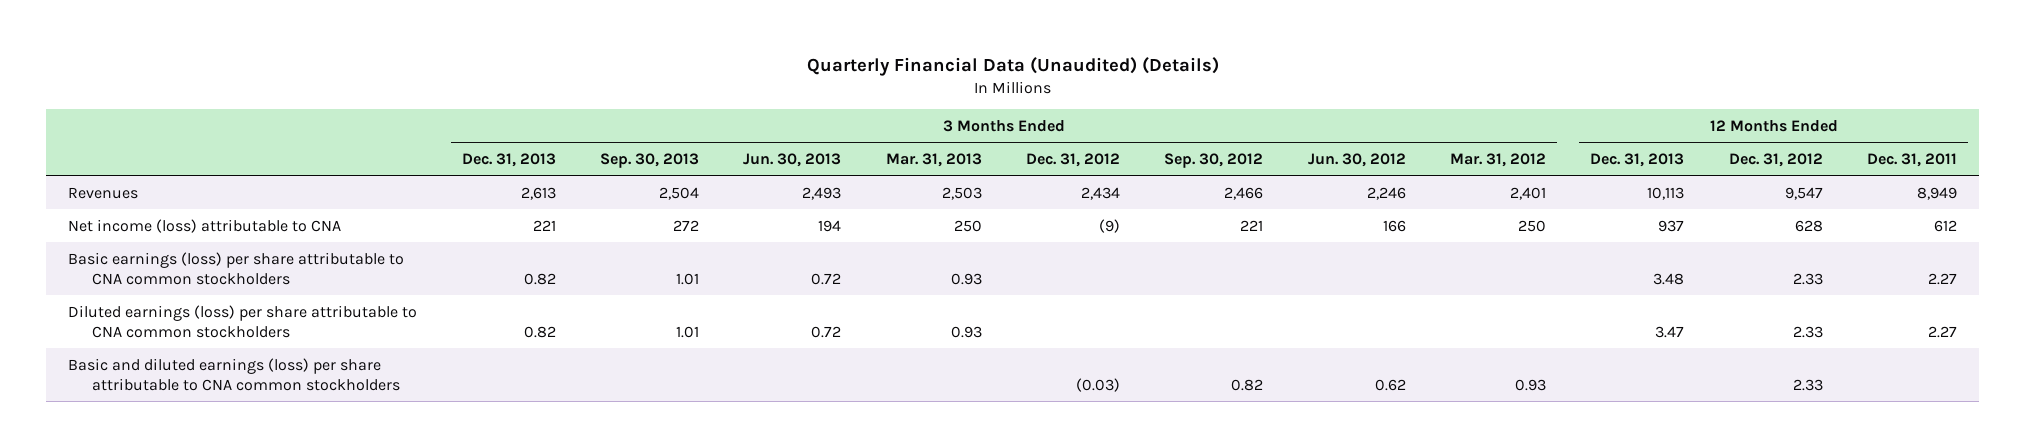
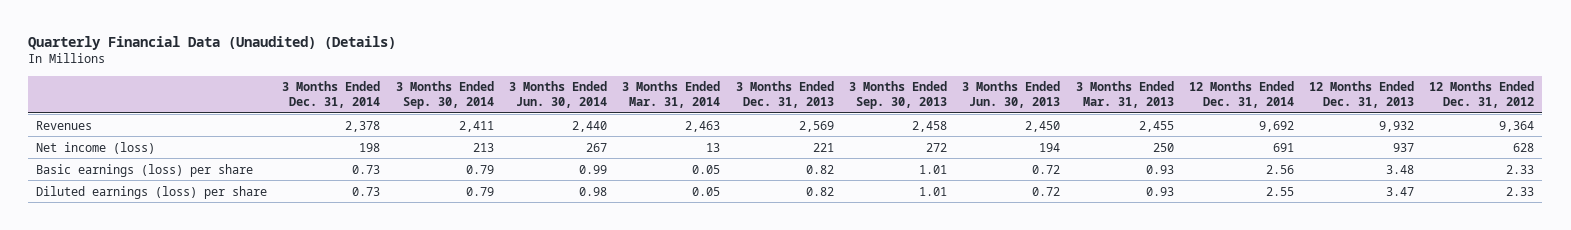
[1026,152,1121,167] Dec. 31, 2012 -> none
[1164,152,1264,168] Sep. 30, 2012 -> none
[1307,152,1406,167] Jun. 30, 2012 -> none
[1450,152,1547,167] Mar. 31, 2012 -> none
[1867,152,1958,167] Dec. 31, 2011 -> none
none -> [282,81,381,108] 3 Months Ended Dec. 31, 2014
none -> [395,81,494,109] 3 Months Ended Sep. 30, 2014
none -> [509,81,608,108] 3 Months Ended Jun. 30, 2014
none -> [622,81,721,108] 3 Months Ended Mar. 31, 2014
none -> [1188,81,1294,108] 12 Months Ended Dec. 31, 2014
[68,357,401,391] Basic and diluted earnings (loss) per share attributable to CNA common stockholders -> none
[520,186,556,200] 2,613 -> [798,120,834,132] 2,569
[659,186,700,200] 2,504 -> [911,120,947,132] 2,458
[802,186,842,200] 2,493 -> [1025,120,1061,132] 2,450
[941,186,982,200] 2,503 -> [1138,120,1174,132] 2,455
[1647,186,1685,200] 10,113 -> [1379,120,1415,132] 9,932
[1784,186,1823,200] 9,547 -> [1499,120,1535,132] 9,364
[68,218,342,233] Net income (loss) attributable to CNA -> [36,141,156,154] Net income (loss)
[68,251,405,285] Basic earnings (loss) per share attributable to CNA common stockholders -> [36,163,254,177] Basic earnings (loss) per share
[68,304,418,338] Diluted earnings (loss) per share attributable to CNA common stockholders -> [36,185,268,199] Diluted earnings (loss) per share

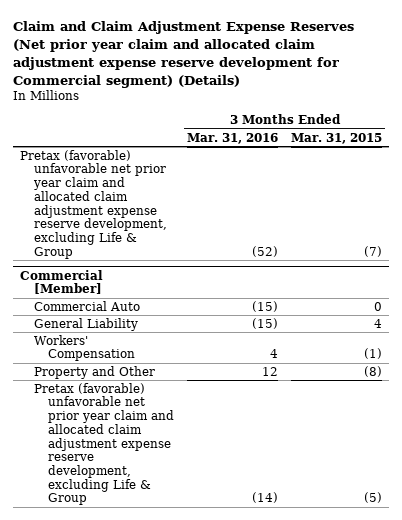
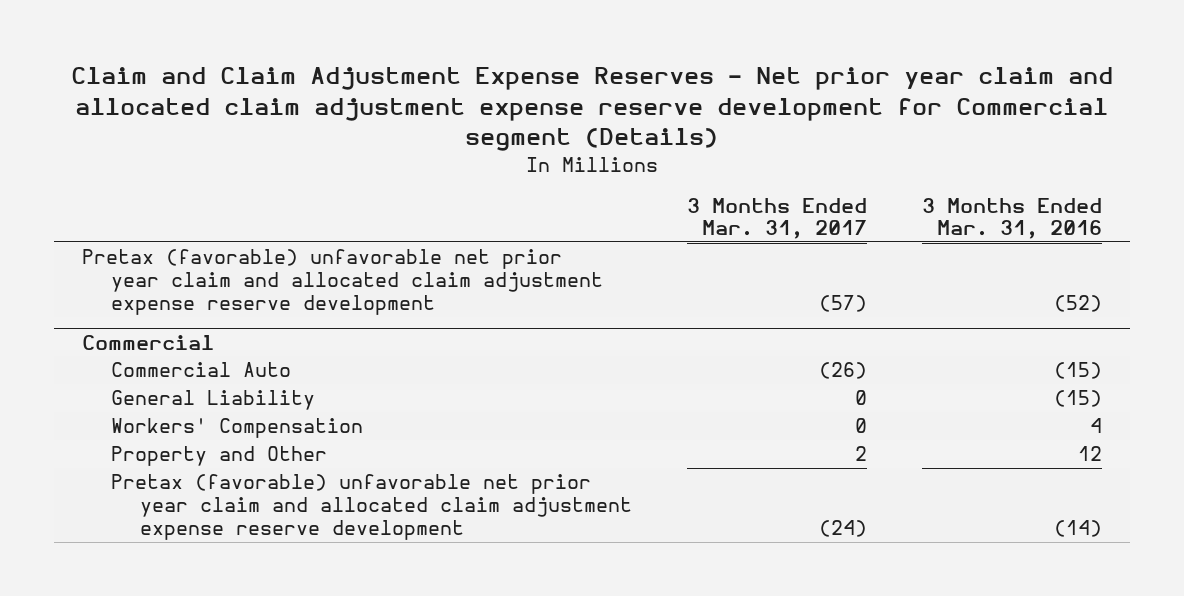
[13,21,355,88] Claim and Claim Adjustment Expense Reserves (Net prior year claim and allocated claim adjustment expense reserve development for Commercial segment) (Details) -> [70,67,1113,152] Claim and Claim Adjustment Expense Reserves - Net prior year claim and allocated claim adjustment expense reserve development for Commercial segment (Details)
[291,132,383,144] Mar. 31, 2015 -> none
none -> [686,197,867,240] 3 Months Ended Mar. 31, 2017
[19,149,168,259] Pretax (favorable) unfavorable net prior year claim and allocated claim adjustment expense reserve development, excluding Life & Group -> [81,249,603,316] Pretax (favorable) unfavorable net prior year claim and allocated claim adjustment expense reserve development
[19,269,103,295] Commercial [Member] -> [81,334,214,350] Commercial
[34,382,175,506] Pretax (favorable) unfavorable net prior year claim and allocated claim adjustment expense reserve development, excluding Life & Group -> [110,474,632,541] Pretax (favorable) unfavorable net prior year claim and allocated claim adjustment expense reserve development

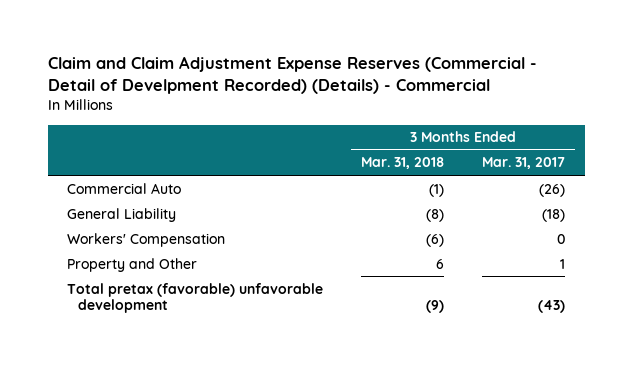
[70,67,1113,152] Claim and Claim Adjustment Expense Reserves - Net prior year claim and allocated claim adjustment expense reserve development for Commercial segment (Details) -> [47,56,537,95] Claim and Claim Adjustment Expense Reserves (Commercial - Detail of Develpment Recorded) (Details) - Commercial
[922,197,1103,240] 3 Months Ended Mar. 31, 2016 -> none
none -> [361,157,445,170] Mar. 31, 2018
[81,249,603,316] Pretax (favorable) unfavorable net prior year claim and allocated claim adjustment expense reserve development -> none
[81,334,214,350] Commercial -> none
[854,390,867,406] 0 -> [542,208,566,222] (18)
[854,446,867,462] 2 -> [560,258,566,269] 1
[110,474,632,541] Pretax (favorable) unfavorable net prior year claim and allocated claim adjustment expense reserve development -> [66,282,323,314] Total pretax (favorable) unfavorable development
[818,520,867,538] (24) -> [538,300,566,314] (43)

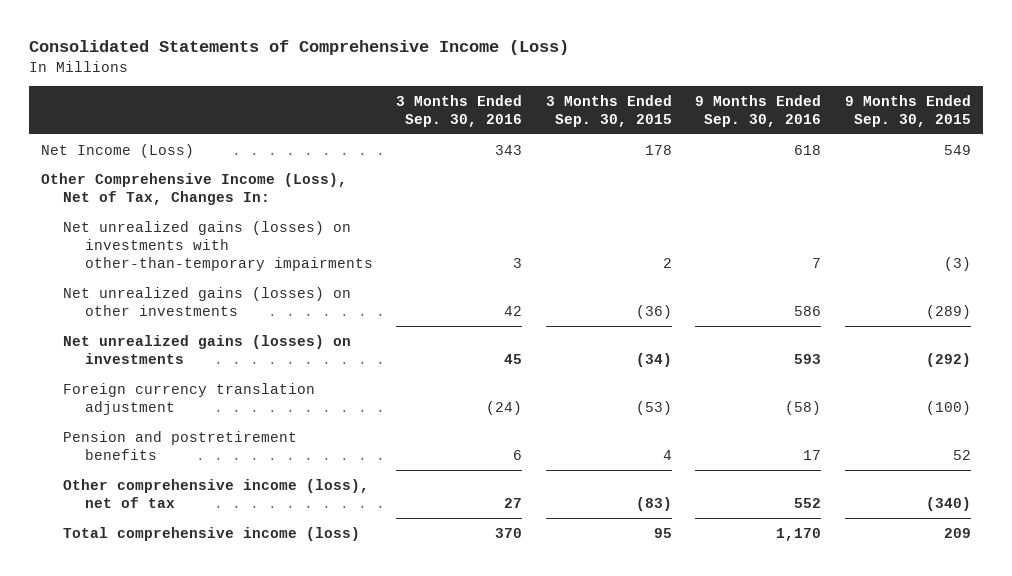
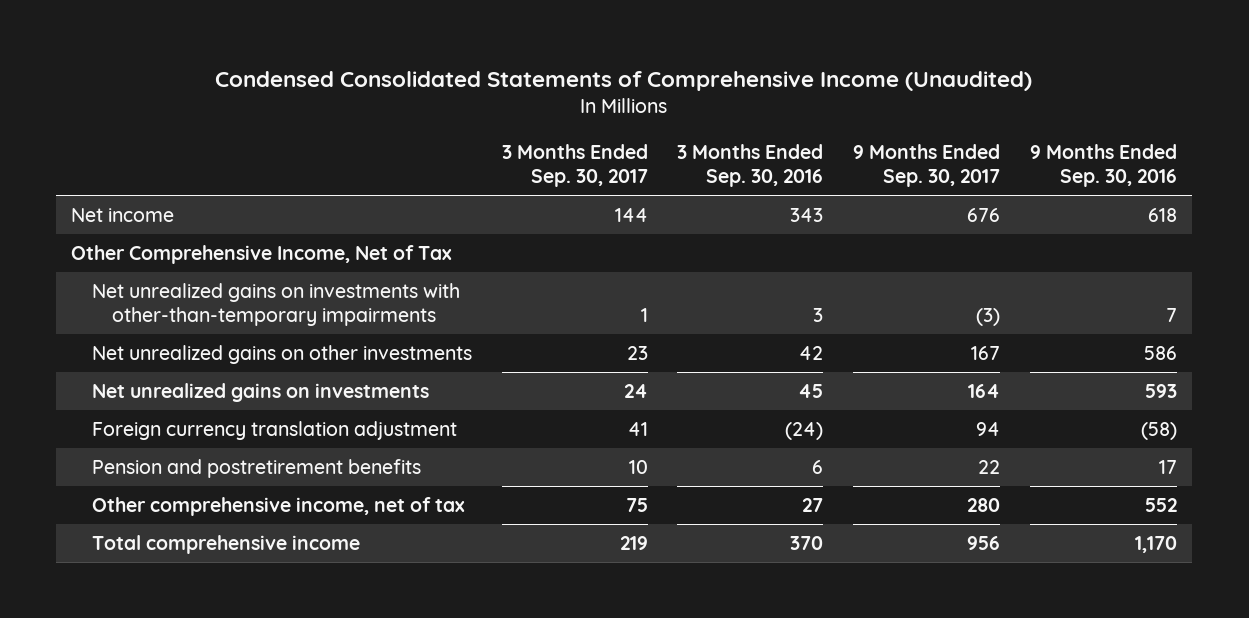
[28,39,569,55] Consolidated Statements of Comprehensive Income (Loss) -> [215,70,1033,91] Condensed Consolidated Statements of Comprehensive Income (Unaudited)
[545,94,672,127] 3 Months Ended Sep. 30, 2015 -> none
[844,94,971,127] 9 Months Ended Sep. 30, 2015 -> none
none -> [501,143,648,188] 3 Months Ended Sep. 30, 2017
none -> [853,143,1001,188] 9 Months Ended Sep. 30, 2017
[40,143,194,158] Net Income (Loss) -> [71,207,175,222] Net income
[40,172,347,205] Other Comprehensive Income (Loss), Net of Tax, Changes In: -> [71,244,453,264] Other Comprehensive Income, Net of Tax
[62,220,373,272] Net unrealized gains (losses) on investments with other-than-temporary impairments -> [91,282,460,327] Net unrealized gains on investments with other-than-temporary impairments
[62,286,351,316] Net unrealized gains (losses) on other investments -> [91,344,472,364] Net unrealized gains on other investments
[62,334,351,364] Net unrealized gains (losses) on investments -> [91,382,429,402] Net unrealized gains on investments
[62,478,369,508] Other comprehensive income (loss), net of tax -> [91,496,465,516] Other comprehensive income, net of tax
[62,526,360,541] Total comprehensive income (loss) -> [91,534,360,554] Total comprehensive income

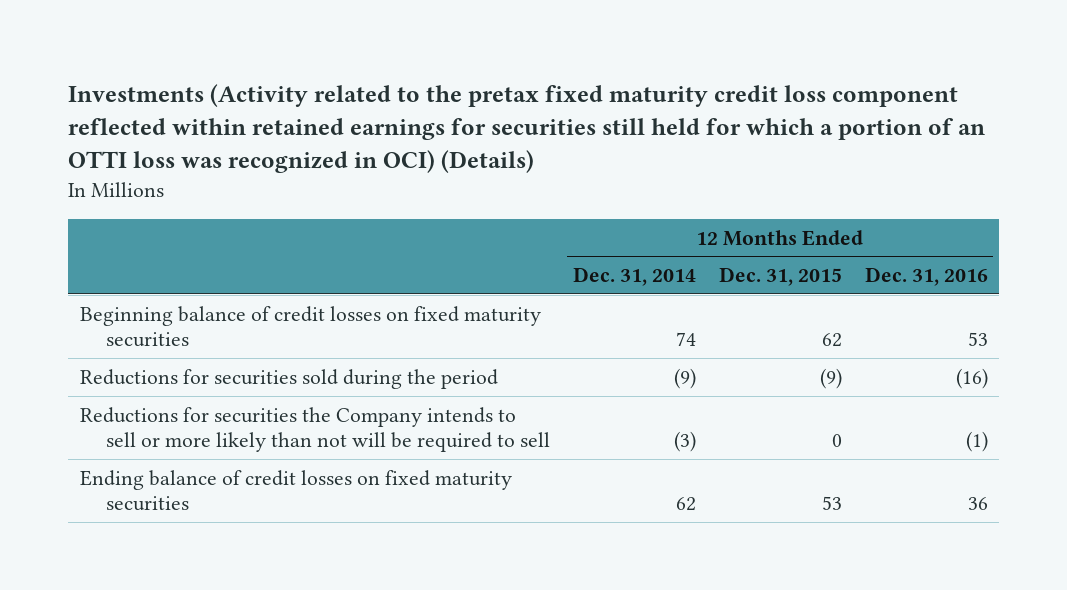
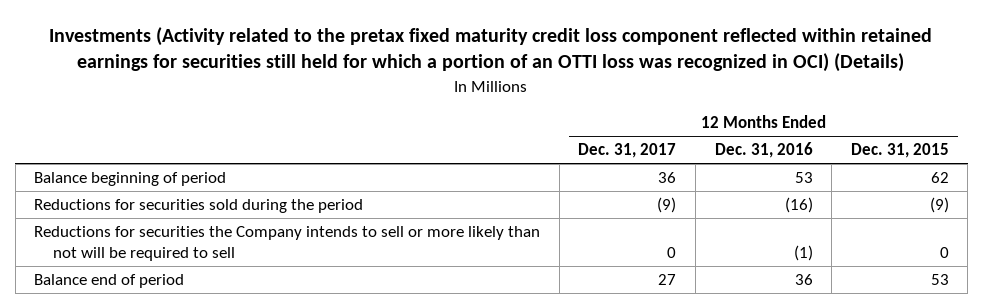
[572,267,696,287] Dec. 31, 2014 -> none
none -> [578,143,677,159] Dec. 31, 2017
[79,305,541,348] Beginning balance of credit losses on fixed maturity securities -> [34,172,227,187] Balance beginning of period
[79,469,512,512] Ending balance of credit losses on fixed maturity securities -> [34,274,185,289] Balance end of period

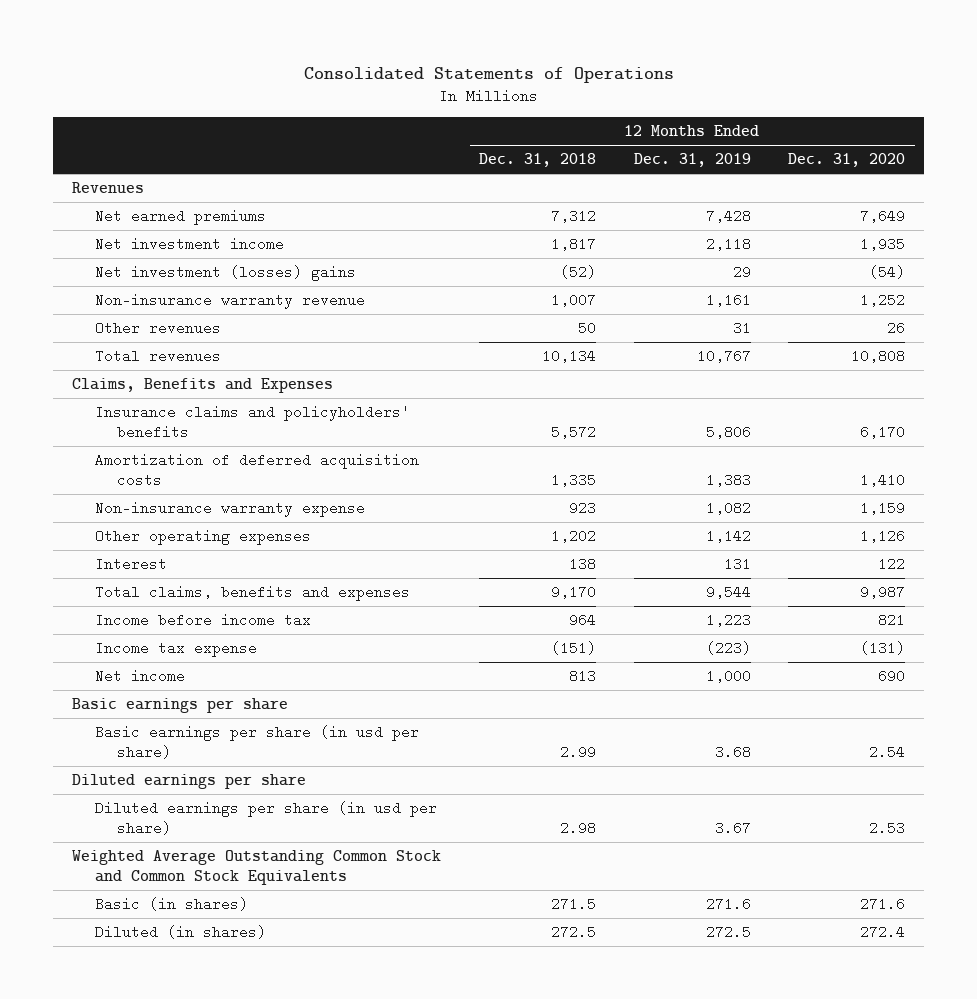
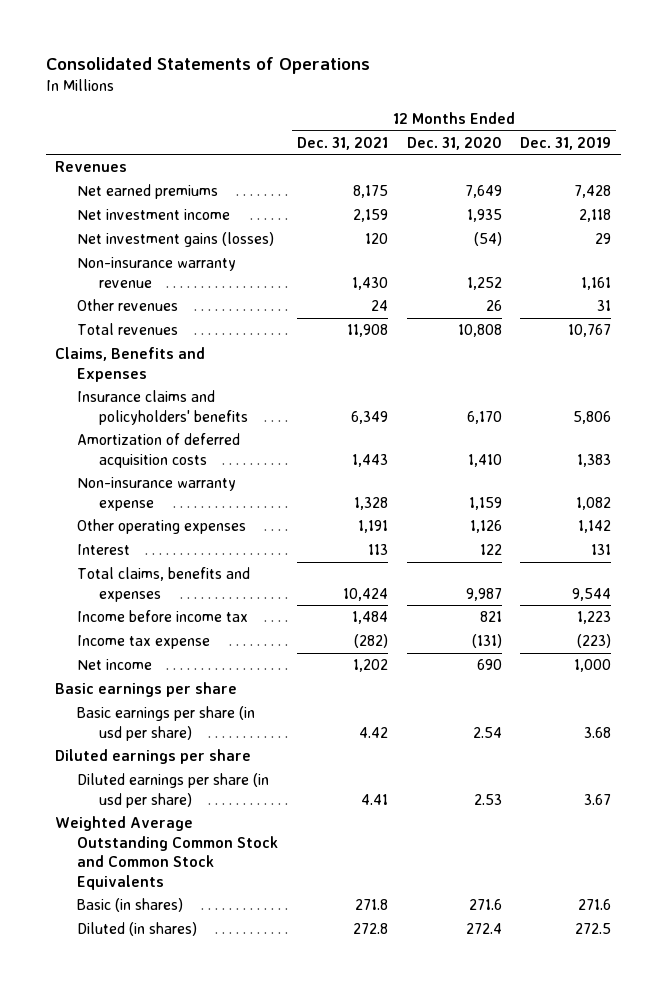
[478,153,596,168] Dec. 31, 2018 -> none
none -> [297,136,389,150] Dec. 31, 2021
[94,265,356,282] Net investment (losses) gains -> [77,232,275,248] Net investment gains (losses)

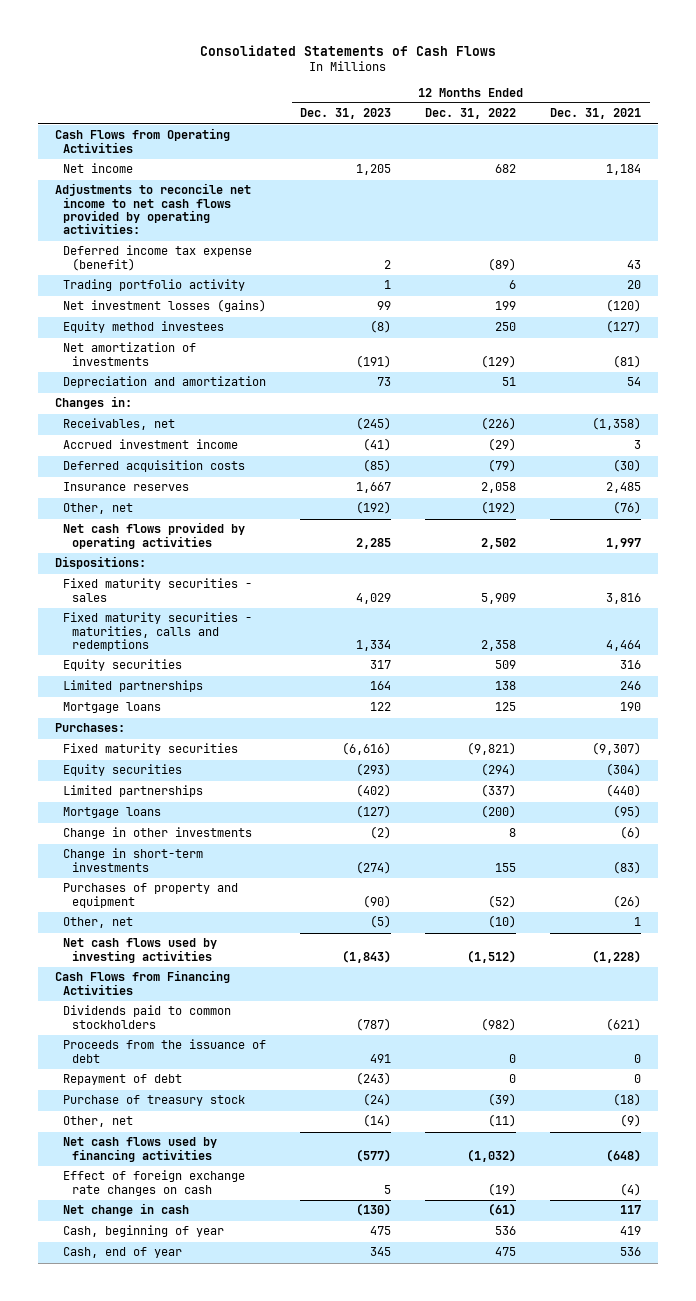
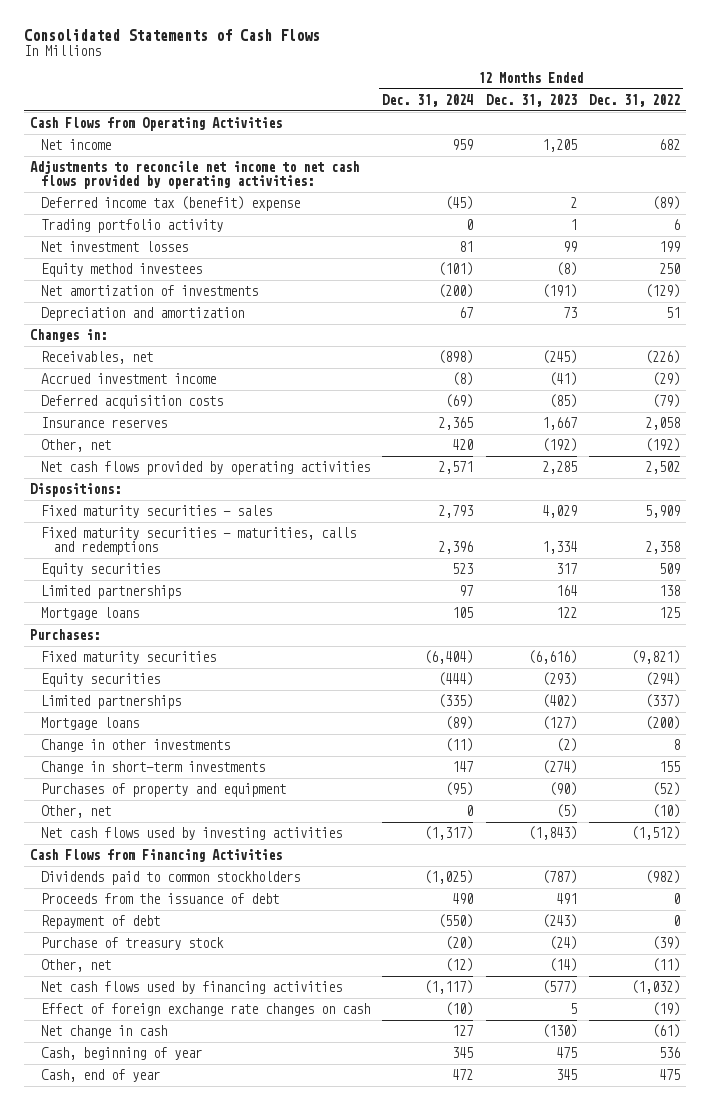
[550,108,642,120] Dec. 31, 2021 -> none
none -> [382,94,474,108] Dec. 31, 2024
[63,245,253,271] Deferred income tax expense (benefit) -> [41,196,301,212] Deferred income tax (benefit) expense
[63,299,267,313] Net investment losses (gains) -> [41,241,189,253] Net investment losses

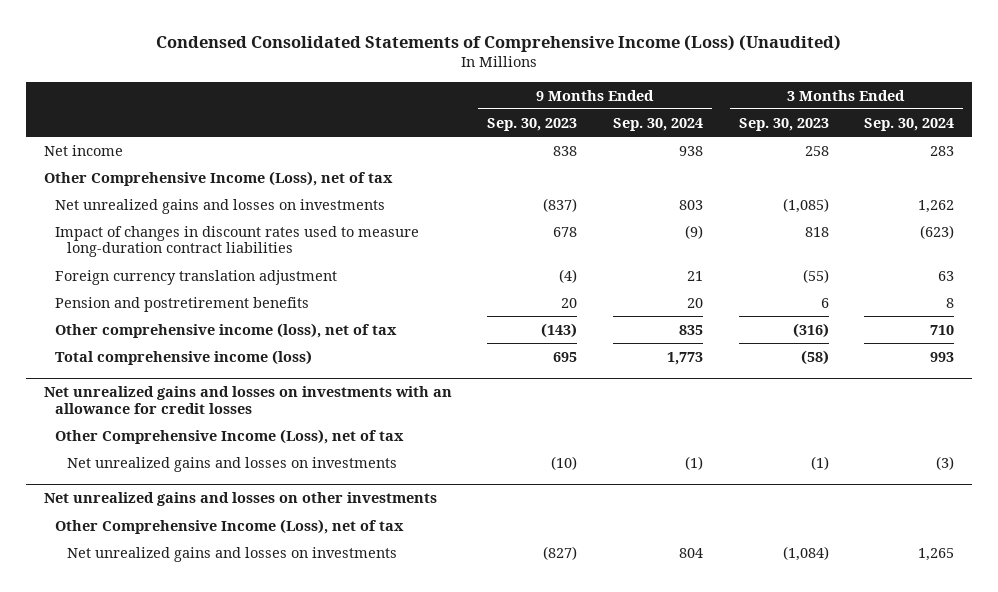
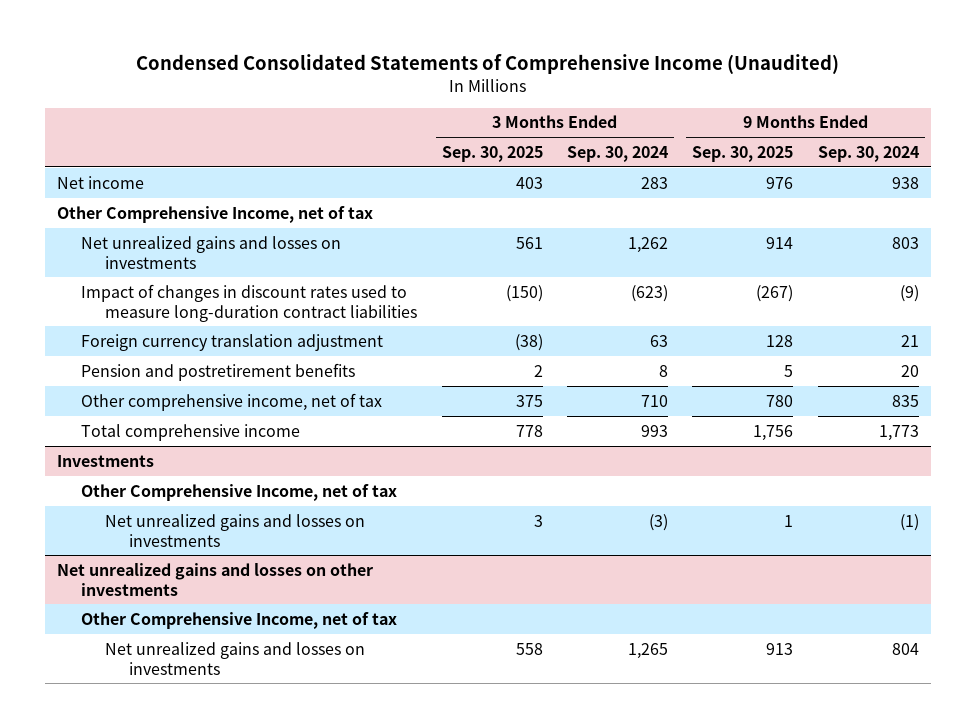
[155,34,841,52] Condensed Consolidated Statements of Comprehensive Income (Loss) (Unaudited) -> [135,53,839,74] Condensed Consolidated Statements of Comprehensive Income (Unaudited)
[487,117,578,131] Sep. 30, 2023 -> none
[738,117,829,131] Sep. 30, 2023 -> none
none -> [441,145,543,162] Sep. 30, 2025
none -> [692,145,794,162] Sep. 30, 2025
[43,170,393,186] Other Comprehensive Income (Loss), net of tax -> [57,205,374,223] Other Comprehensive Income, net of tax
[55,322,398,338] Other comprehensive income (loss), net of tax -> [81,392,383,411] Other comprehensive income, net of tax
[55,349,313,365] Total comprehensive income (loss) -> [81,423,301,441] Total comprehensive income
[43,386,452,414] Net unrealized gains and losses on investments with an allowance for credit losses -> [57,454,155,467] Investments
[55,428,405,444] Other Comprehensive Income (Loss), net of tax -> [81,483,398,501] Other Comprehensive Income, net of tax
[55,518,405,534] Other Comprehensive Income (Loss), net of tax -> [81,611,398,629] Other Comprehensive Income, net of tax

